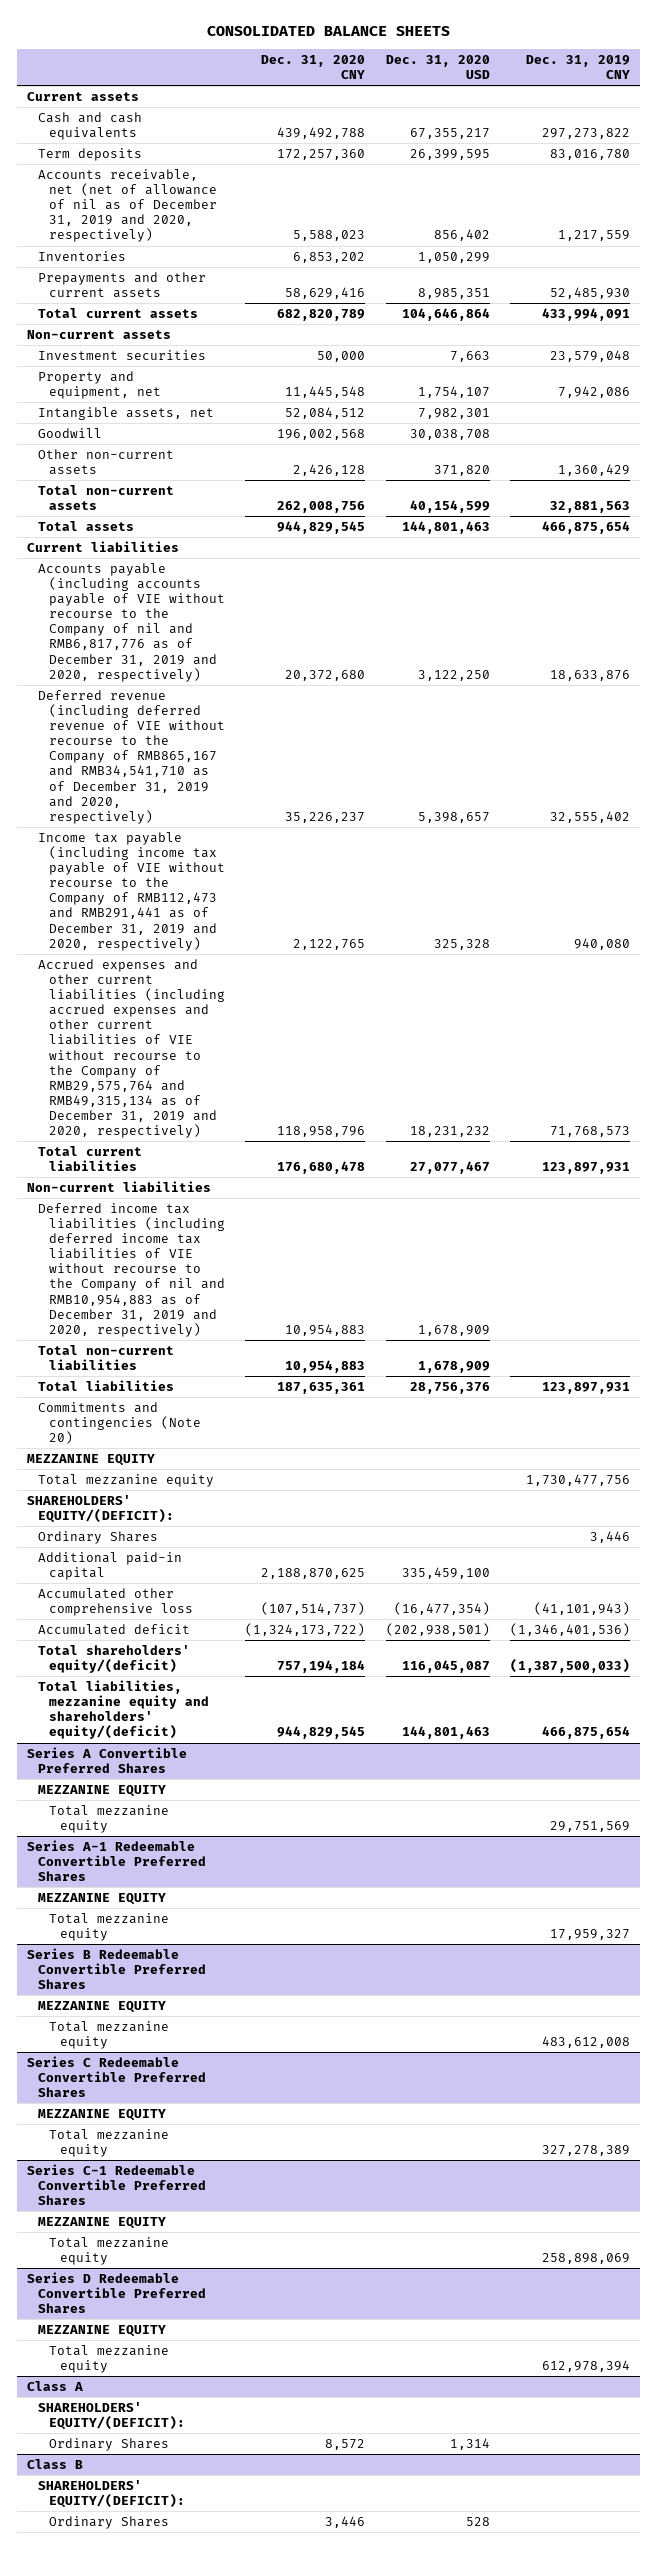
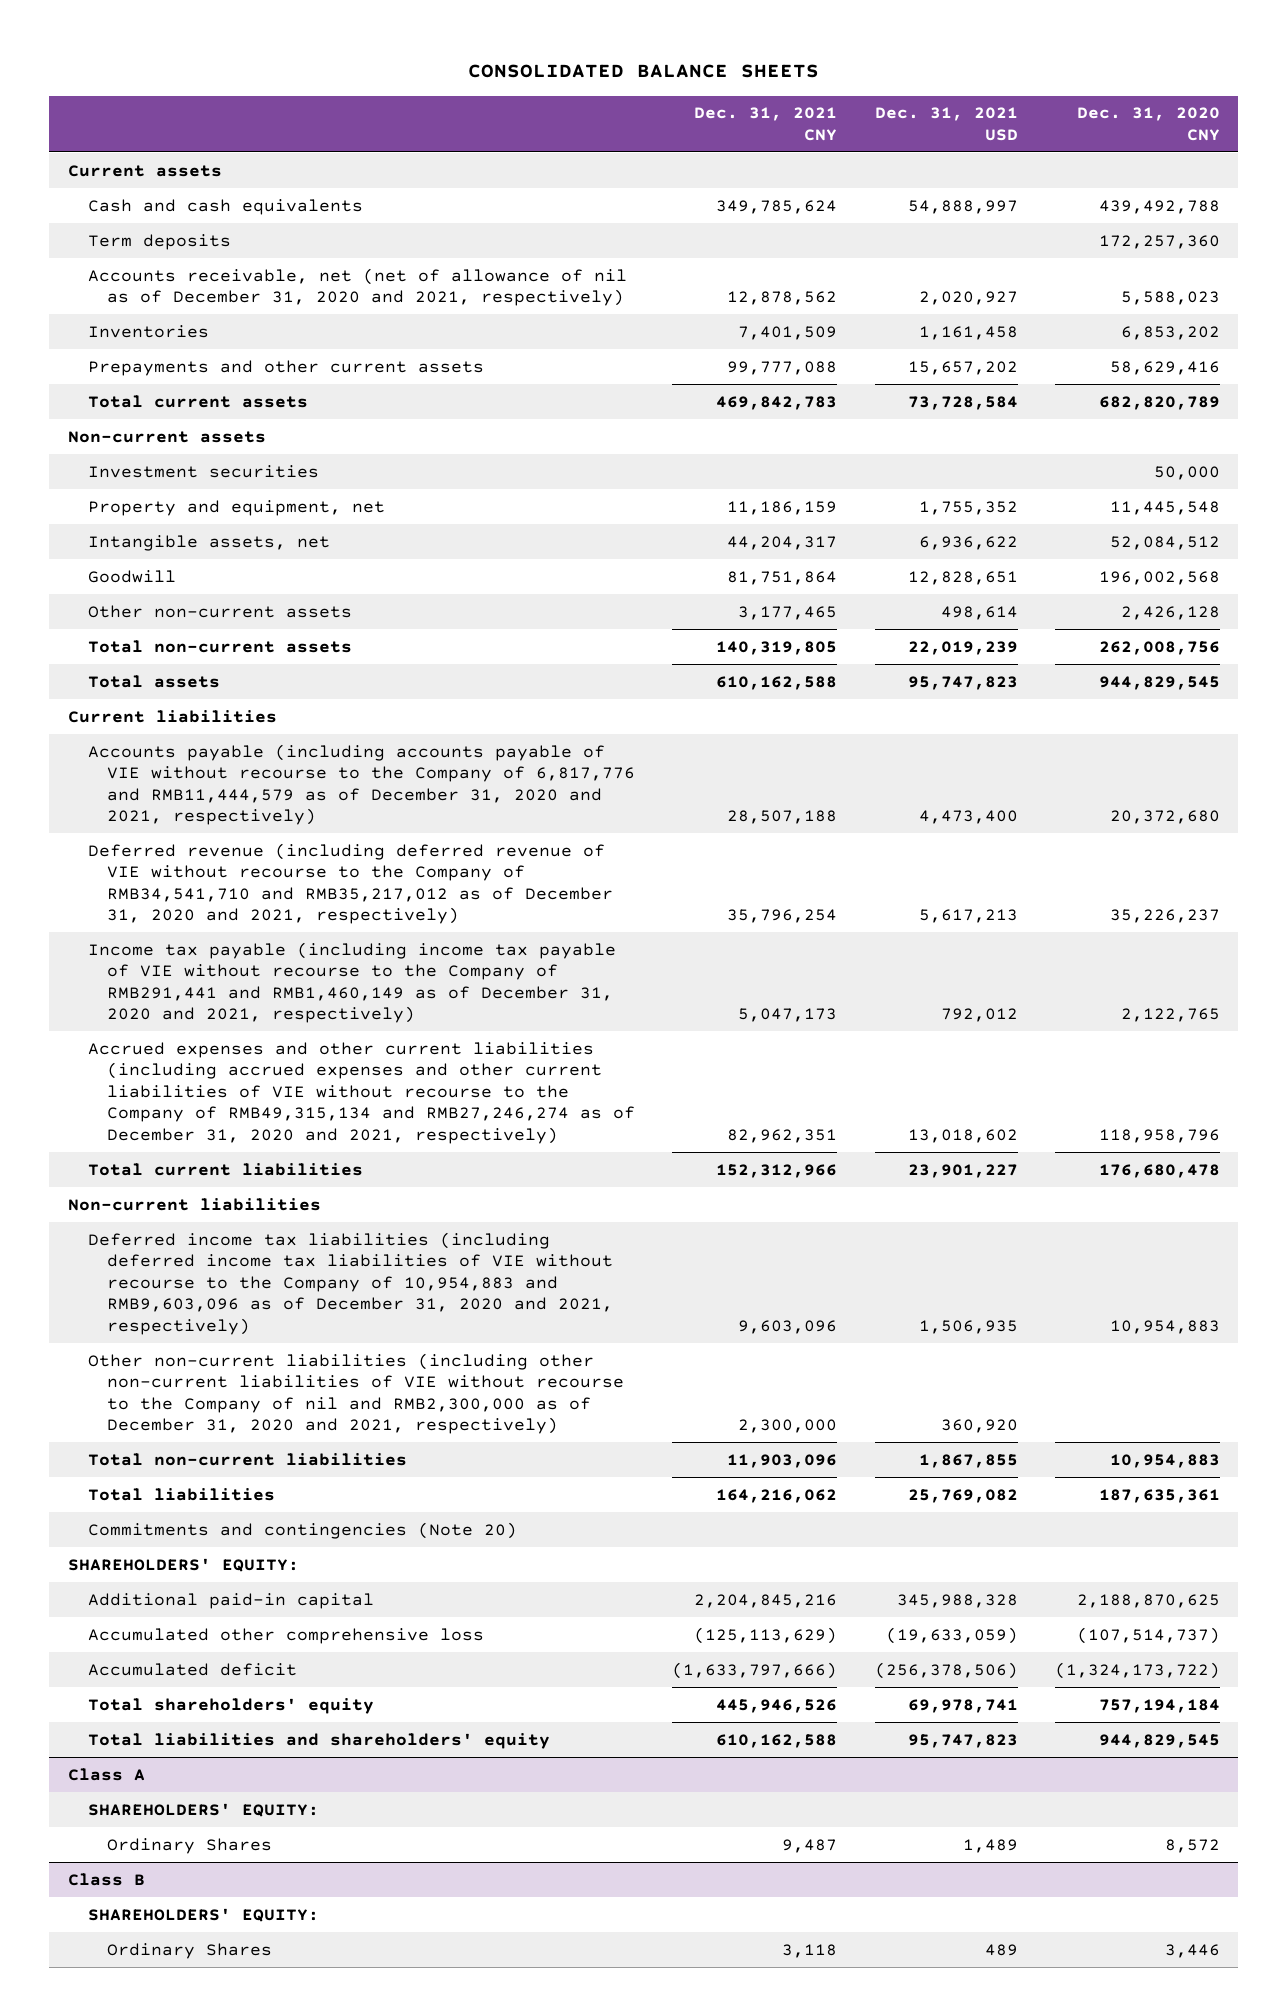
[385,54,490,79] Dec. 31, 2020 USD -> none
[526,54,631,79] Dec. 31, 2019 CNY -> none
none -> [694,107,838,141] Dec. 31, 2021 CNY
none -> [874,107,1018,141] Dec. 31, 2021 USD
[38,169,218,243] Accounts receivable, net (net of allowance of nil as of December 31, 2019 and 2020, respectively) -> [87,267,627,307] Accounts receivable, net (net of allowance of nil as of December 31, 2020 and 2021, respectively)
[38,563,226,682] Accounts payable (including accounts payable of VIE without recourse to the Company of nil and RMB6,817,776 as of December 31, 2019 and 2020, respectively) -> [87,743,636,826] Accounts payable (including accounts payable of VIE without recourse to the Company of 6,817,776 and RMB11,444,579 as of December 31, 2020 and 2021, respectively)
[38,690,226,824] Deferred revenue (including deferred revenue of VIE without recourse to the Company of RMB865,167 and RMB34,541,710 as of December 31, 2019 and 2020, respectively) -> [87,842,614,925] Deferred revenue (including deferred revenue of VIE without recourse to the Company of RMB34,541,710 and RMB35,217,012 as of December 31, 2020 and 2021, respectively)
[38,832,226,951] Income tax payable (including income tax payable of VIE without recourse to the Company of RMB112,473 and RMB291,441 as of December 31, 2019 and 2020, respectively) -> [87,941,616,1024] Income tax payable (including income tax payable of VIE without recourse to the Company of RMB291,441 and RMB1,460,149 as of December 31, 2020 and 2021, respectively)
[38,959,226,1138] Accrued expenses and other current liabilities (including accrued expenses and other current liabilities of VIE without recourse to the Company of RMB29,575,764 and RMB49,315,134 as of December 31, 2019 and 2020, respectively) -> [87,1041,636,1144] Accrued expenses and other current liabilities (including accrued expenses and other current liabilities of VIE without recourse to the Company of RMB49,315,134 and RMB27,246,274 as of December 31, 2020 and 2021, respectively)
[38,1203,226,1337] Deferred income tax liabilities (including deferred income tax liabilities of VIE without recourse to the Company of nil and RMB10,954,883 as of December 31, 2019 and 2020, respectively) -> [87,1231,614,1335] Deferred income tax liabilities (including deferred income tax liabilities of VIE without recourse to the Company of 10,954,883 and RMB9,603,096 as of December 31, 2020 and 2021, respectively)
none -> [87,1352,625,1435] Other non-current liabilities (including other non-current liabilities of VIE without recourse to the Company of nil and RMB2,300,000 as of December 31, 2020 and 2021, respectively)
[26,1454,155,1467] MEZZANINE EQUITY -> none
[38,1474,215,1488] Total mezzanine equity -> none
[38,1531,159,1545] Ordinary Shares -> none
[26,1495,175,1524] SHAREHOLDERS' EQUITY/(DEFICIT): -> [67,1557,299,1572] SHAREHOLDERS' EQUITY:
[26,1747,187,1774] Series A Convertible Preferred Shares -> none
[38,1785,167,1798] MEZZANINE EQUITY -> none
[49,1805,170,1834] Total mezzanine equity -> none
[26,1840,207,1882] Series A-1 Redeemable Convertible Preferred Shares -> none
[38,1893,167,1906] MEZZANINE EQUITY -> none
[49,1913,170,1942] Total mezzanine equity -> none
[26,1948,207,1990] Series B Redeemable Convertible Preferred Shares -> none
[38,2001,167,2014] MEZZANINE EQUITY -> none
[49,2021,170,2050] Total mezzanine equity -> none
[26,2056,207,2098] Series C Redeemable Convertible Preferred Shares -> none
[38,2109,167,2122] MEZZANINE EQUITY -> none
[49,2129,170,2158] Total mezzanine equity -> none
[26,2164,207,2206] Series C-1 Redeemable Convertible Preferred Shares -> none
[38,2217,167,2230] MEZZANINE EQUITY -> none
[49,2237,170,2266] Total mezzanine equity -> none
[26,2272,207,2314] Series D Redeemable Convertible Preferred Shares -> none
[38,2325,167,2338] MEZZANINE EQUITY -> none
[49,2345,170,2374] Total mezzanine equity -> none
[38,1645,191,1674] Total shareholders' equity/(deficit) -> [87,1697,374,1714] Total shareholders' equity
[38,1680,210,1740] Total liabilities, mezzanine equity and shareholders' equity/(deficit) -> [87,1732,550,1749] Total liabilities and shareholders' equity
[38,2402,186,2431] SHAREHOLDERS' EQUITY/(DEFICIT): -> [87,1802,319,1817] SHAREHOLDERS' EQUITY:
[38,2480,186,2509] SHAREHOLDERS' EQUITY/(DEFICIT): -> [87,1907,319,1922] SHAREHOLDERS' EQUITY:

